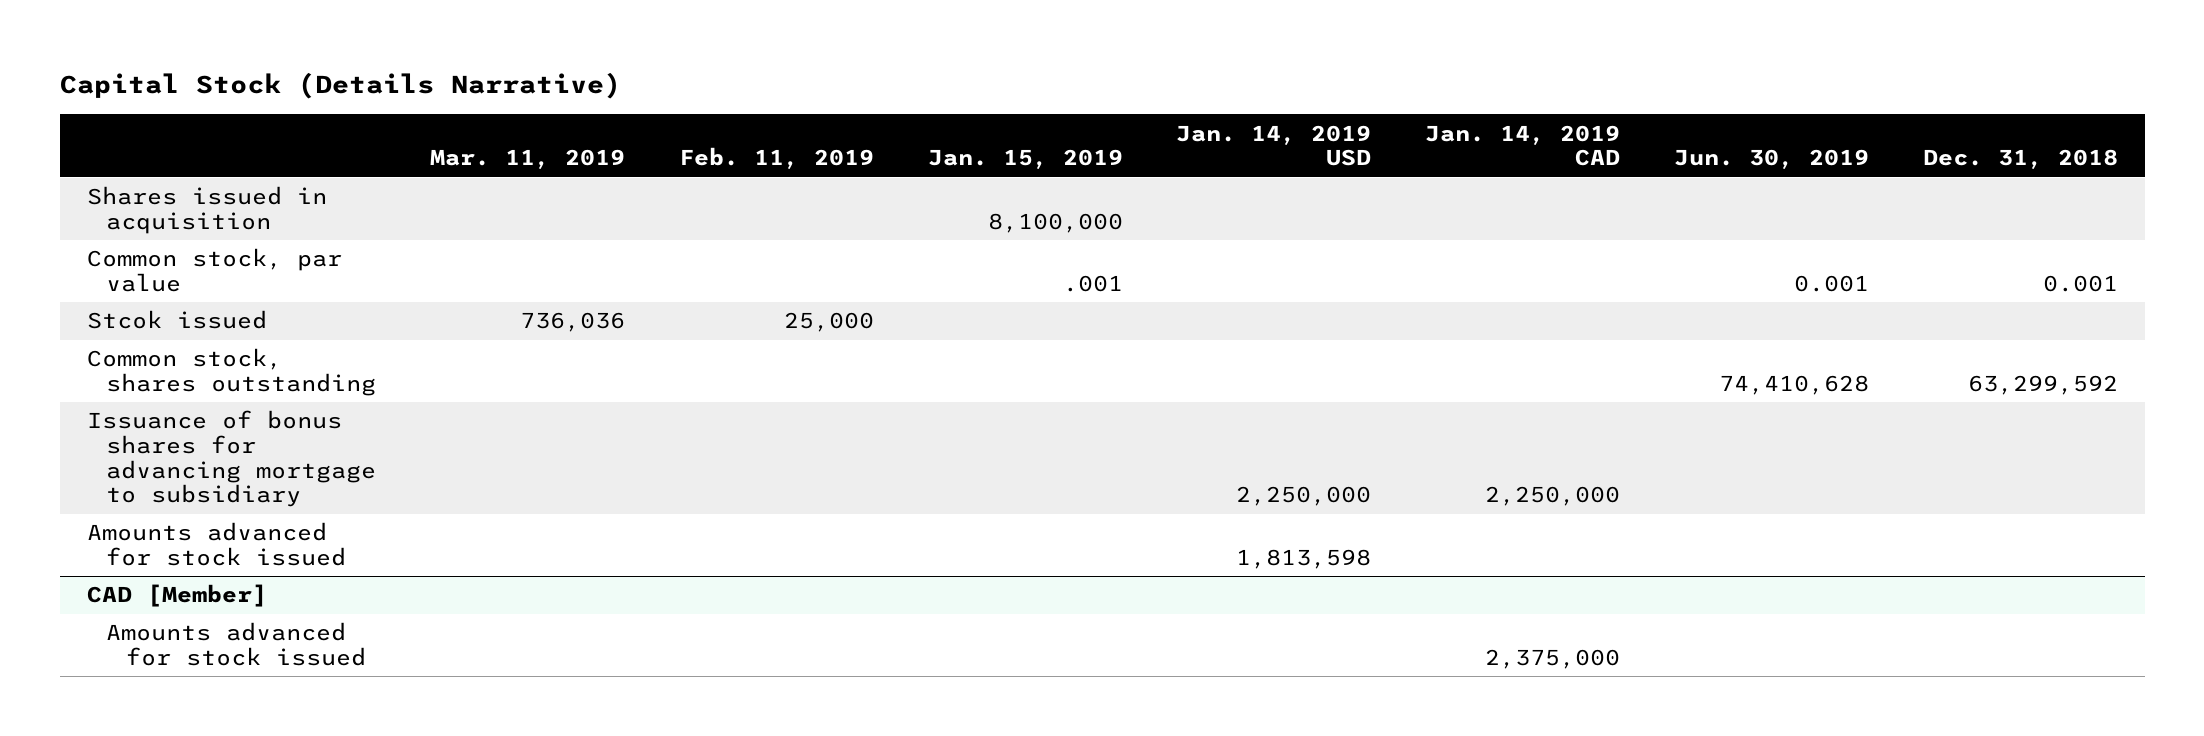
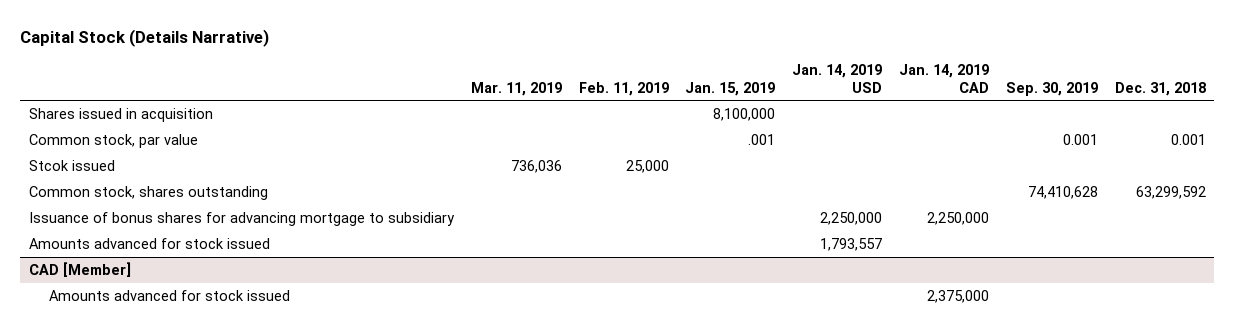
[1673,149,1869,170] Jun. 30, 2019 -> none
none -> [1006,81,1099,96] Sep. 30, 2019
[1236,548,1372,569] 1,813,598 -> [820,237,883,251] 1,793,557

